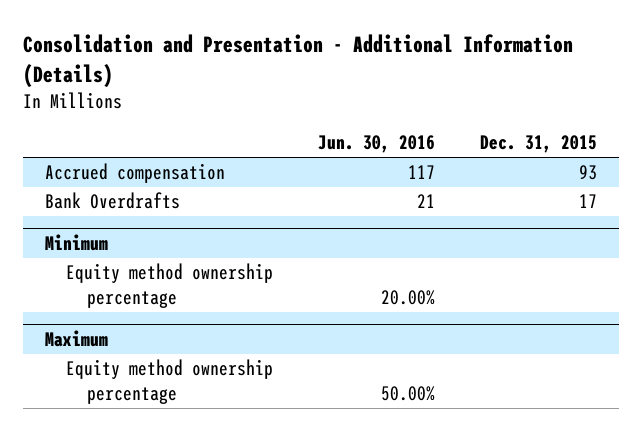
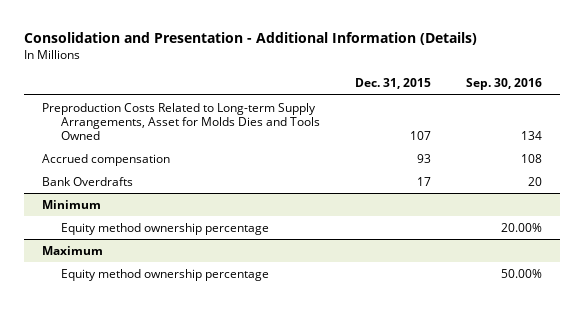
[317,135,435,154] Jun. 30, 2016 -> none
none -> [466,78,543,91] Sep. 30, 2016
none -> [42,102,320,141] Preproduction Costs Related to Long-term Supply Arrangements, Asset for Molds Dies and Tools Owned

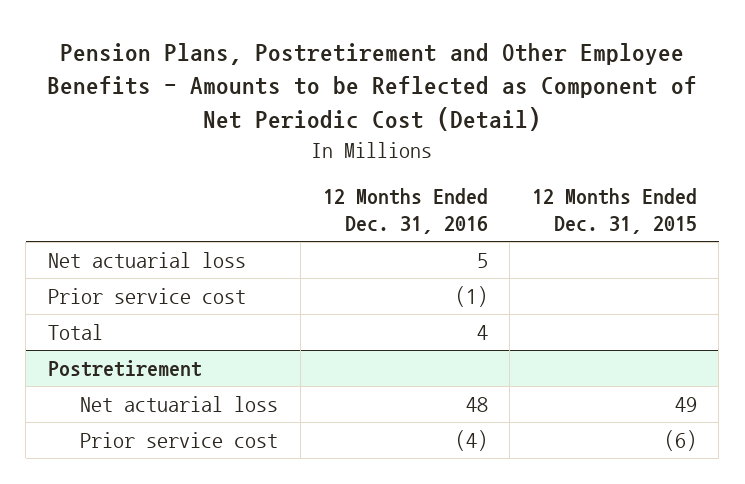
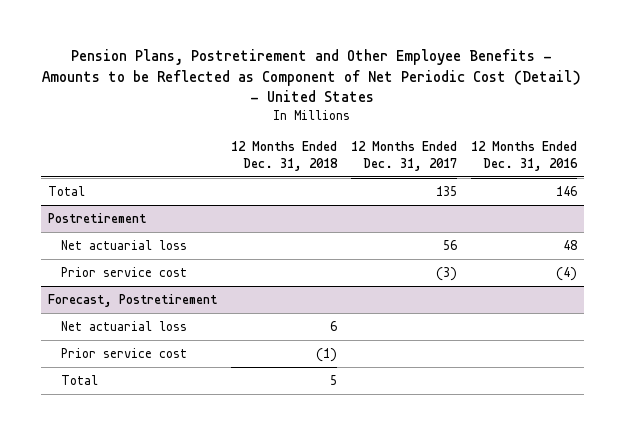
[47,42,698,132] Pension Plans, Postretirement and Other Employee Benefits - Amounts to be Reflected as Component of Net Periodic Cost (Detail) -> [42,49,582,103] Pension Plans, Postretirement and Other Employee Benefits - Amounts to be Reflected as Component of Net Periodic Cost (Detail) - United States
[531,188,697,235] 12 Months Ended Dec. 31, 2015 -> none
none -> [230,140,338,171] 12 Months Ended Dec. 31, 2018
none -> [350,140,457,171] 12 Months Ended Dec. 31, 2017
[47,251,246,268] Net actuarial loss -> none
[47,287,246,304] Prior service cost -> none
[476,324,488,340] 4 -> [555,186,577,197] 146
none -> [47,294,217,308] Forecast, Postretirement
none -> [61,321,188,332] Net actuarial loss
none -> [61,348,188,359] Prior service cost
none -> [61,375,99,386] Total

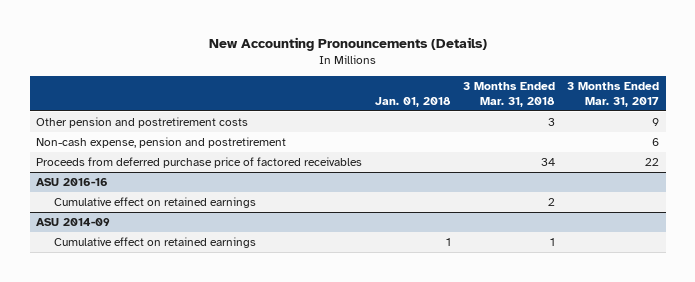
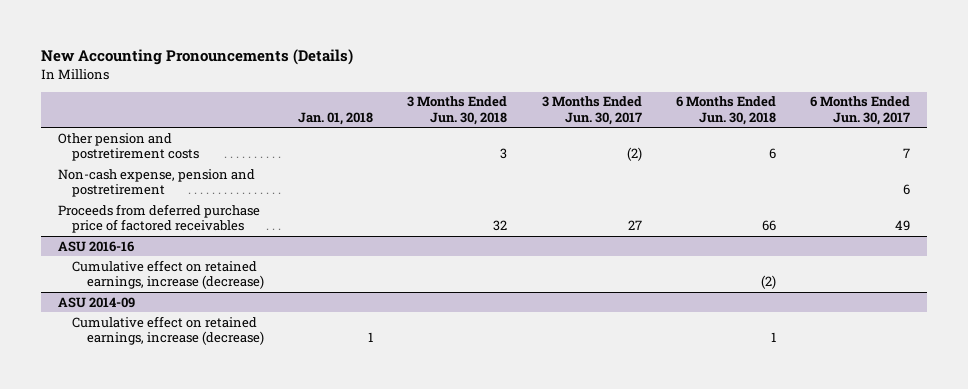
[462,81,555,107] 3 Months Ended Mar. 31, 2018 -> none
[567,81,660,107] 3 Months Ended Mar. 31, 2017 -> none
none -> [407,96,508,125] 3 Months Ended Jun. 30, 2018
none -> [541,96,642,125] 3 Months Ended Jun. 30, 2017
none -> [675,96,776,125] 6 Months Ended Jun. 30, 2018
none -> [809,96,910,125] 6 Months Ended Jun. 30, 2017
[54,197,257,209] Cumulative effect on retained earnings -> [72,259,265,290] Cumulative effect on retained earnings, increase (decrease)
[54,237,257,249] Cumulative effect on retained earnings -> [72,315,265,346] Cumulative effect on retained earnings, increase (decrease)

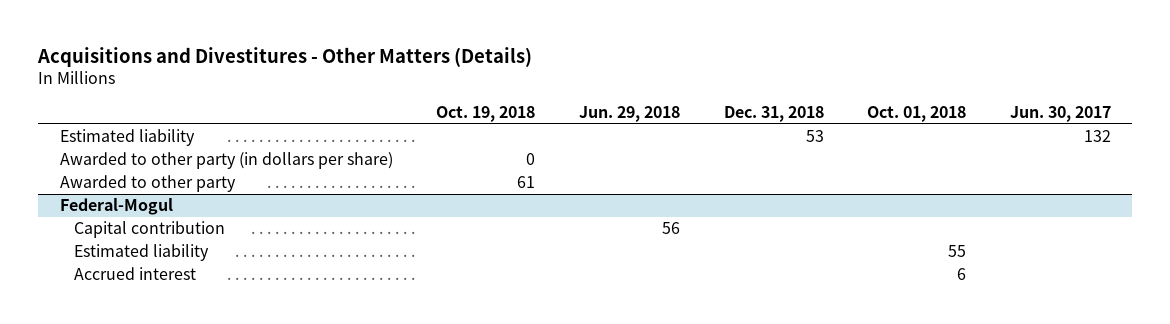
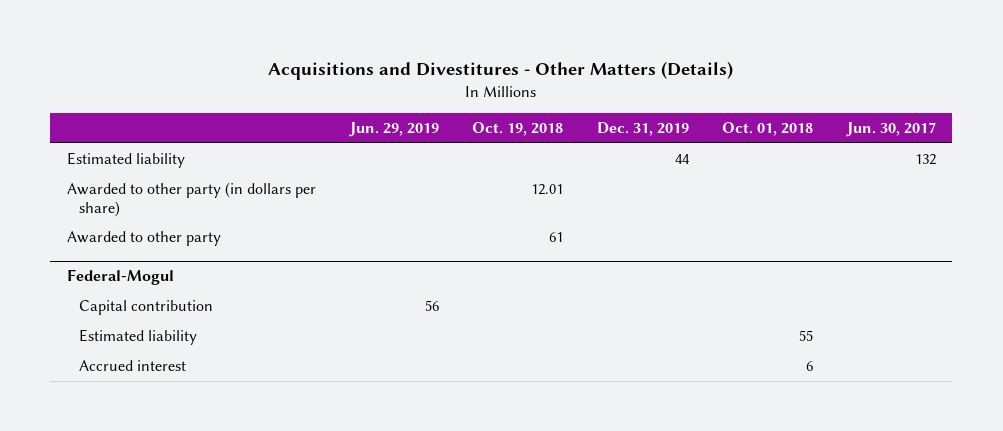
[578,105,680,122] Jun. 29, 2018 -> none
[723,105,824,122] Dec. 31, 2018 -> none
none -> [348,122,439,138] Jun. 29, 2019
none -> [596,122,689,137] Dec. 31, 2019
[526,153,536,166] 0 -> [531,184,564,196] 12.01

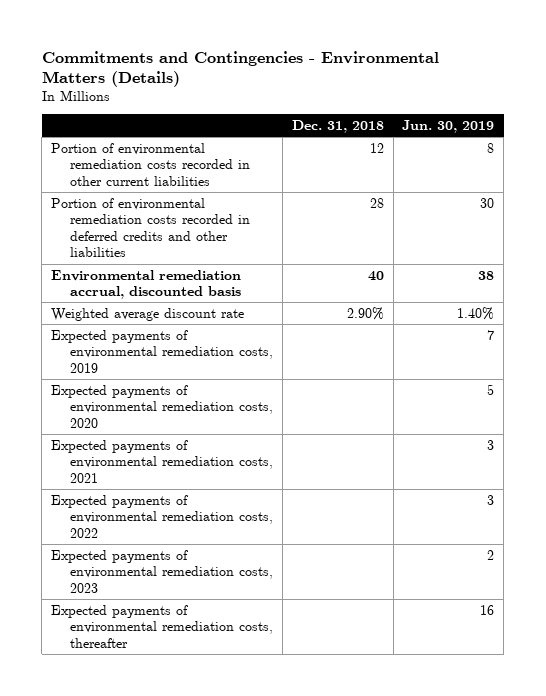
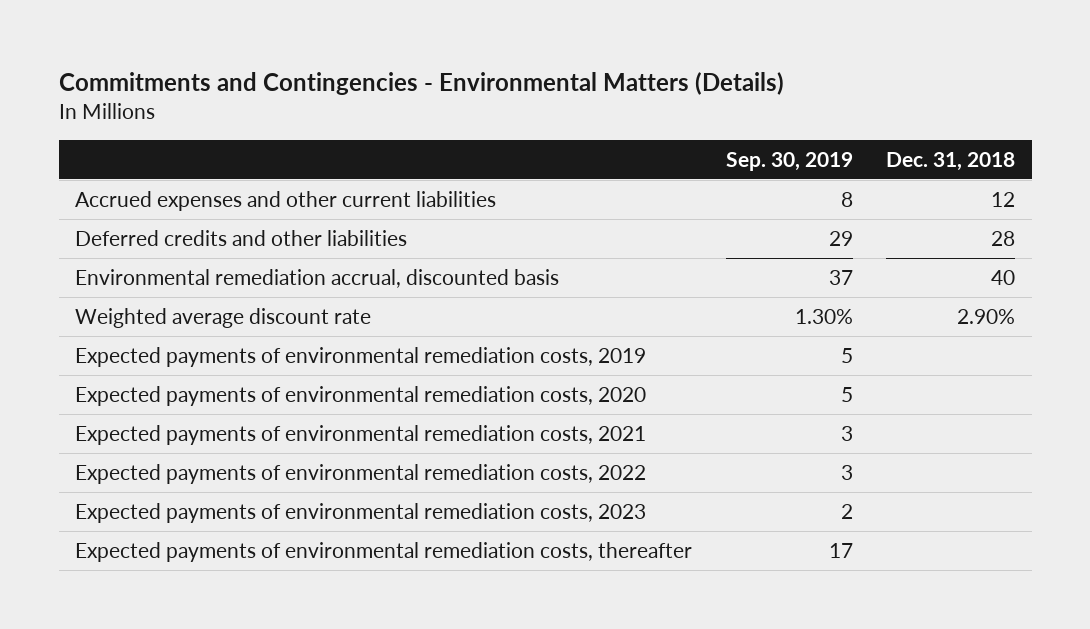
[402,119,495,133] Jun. 30, 2019 -> none
none -> [725,151,853,171] Sep. 30, 2019
[51,142,251,186] Portion of environmental remediation costs recorded in other current liabilities -> [75,190,497,211] Accrued expenses and other current liabilities
[51,197,251,258] Portion of environmental remediation costs recorded in deferred credits and other liabilities -> [75,229,408,246] Deferred credits and other liabilities

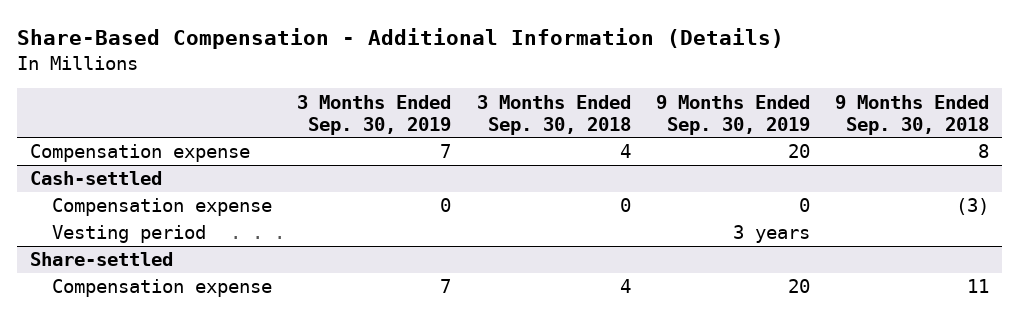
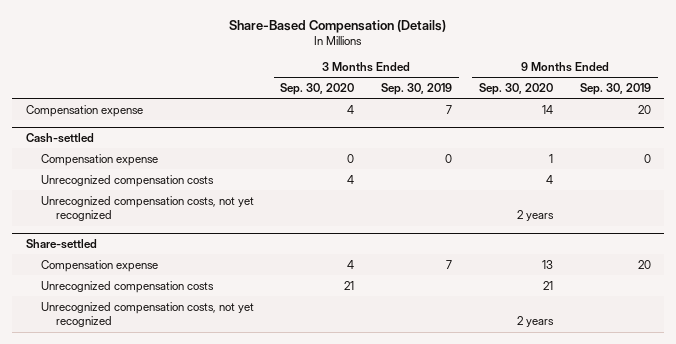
[16,28,784,50] Share-Based Compensation - Additional Information (Details) -> [229,19,447,33] Share-Based Compensation (Details)
[476,94,631,135] 3 Months Ended Sep. 30, 2018 -> none
[835,94,990,135] 9 Months Ended Sep. 30, 2018 -> none
none -> [280,82,355,95] Sep. 30, 2020
none -> [479,82,554,95] Sep. 30, 2020
[51,225,206,244] Vesting period -> none
none -> [40,174,214,187] Unrecognized compensation costs
none -> [40,195,254,222] Unrecognized compensation costs, not yet recognized
none -> [40,280,214,293] Unrecognized compensation costs
none -> [40,301,254,328] Unrecognized compensation costs, not yet recognized

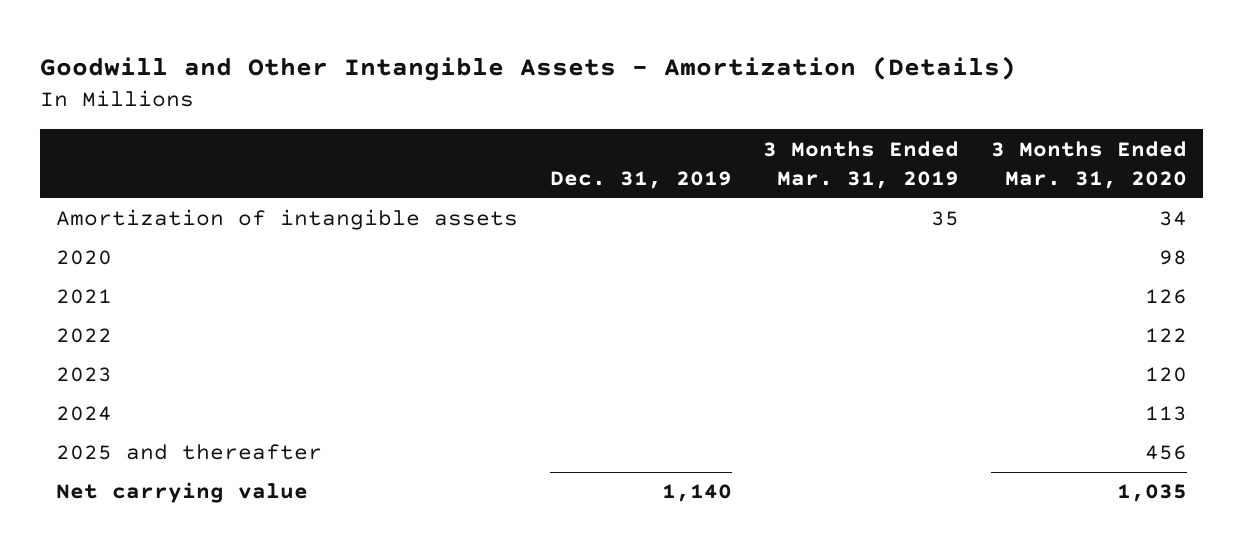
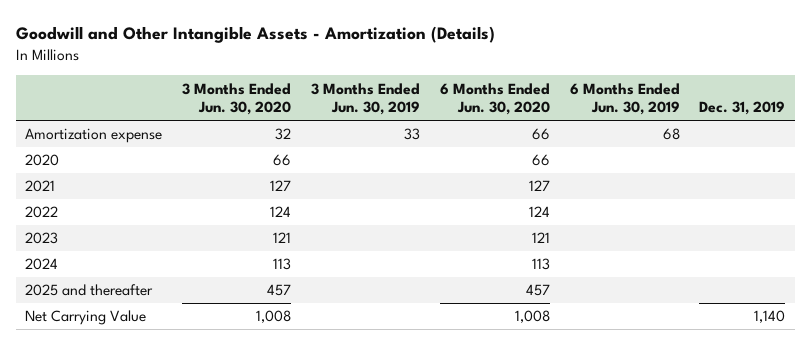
[763,140,960,190] 3 Months Ended Mar. 31, 2019 -> none
[991,140,1188,190] 3 Months Ended Mar. 31, 2020 -> none
none -> [182,82,292,116] 3 Months Ended Jun. 30, 2020
none -> [311,82,421,116] 3 Months Ended Jun. 30, 2019
none -> [439,82,550,116] 6 Months Ended Jun. 30, 2020
none -> [569,82,680,116] 6 Months Ended Jun. 30, 2019
[55,209,518,231] Amortization of intangible assets -> [25,128,163,144] Amortization expense
[55,482,308,504] Net carrying value -> [25,310,147,326] Net Carrying Value

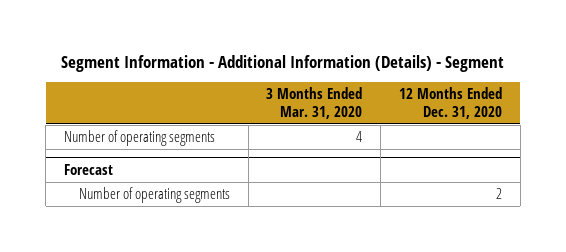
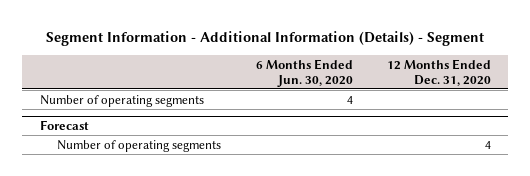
[266,87,363,119] 3 Months Ended Mar. 31, 2020 -> none
none -> [255,58,353,87] 6 Months Ended Jun. 30, 2020
[495,187,502,199] 2 -> [484,140,491,149] 4

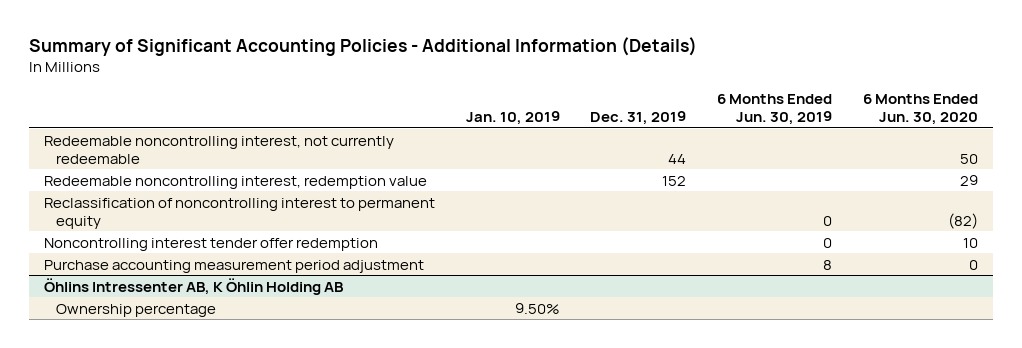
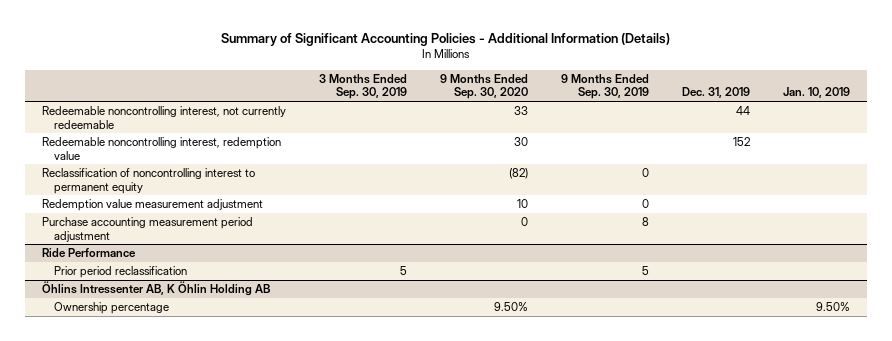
[716,94,832,126] 6 Months Ended Jun. 30, 2019 -> none
[862,94,978,126] 6 Months Ended Jun. 30, 2020 -> none
none -> [318,73,407,100] 3 Months Ended Sep. 30, 2019
none -> [440,73,529,100] 9 Months Ended Sep. 30, 2020
none -> [561,73,650,100] 9 Months Ended Sep. 30, 2019
[44,237,379,251] Noncontrolling interest tender offer redemption -> [41,198,263,211] Redemption value measurement adjustment
none -> [41,247,136,257] Ride Performance
none -> [54,265,188,278] Prior period reclassification

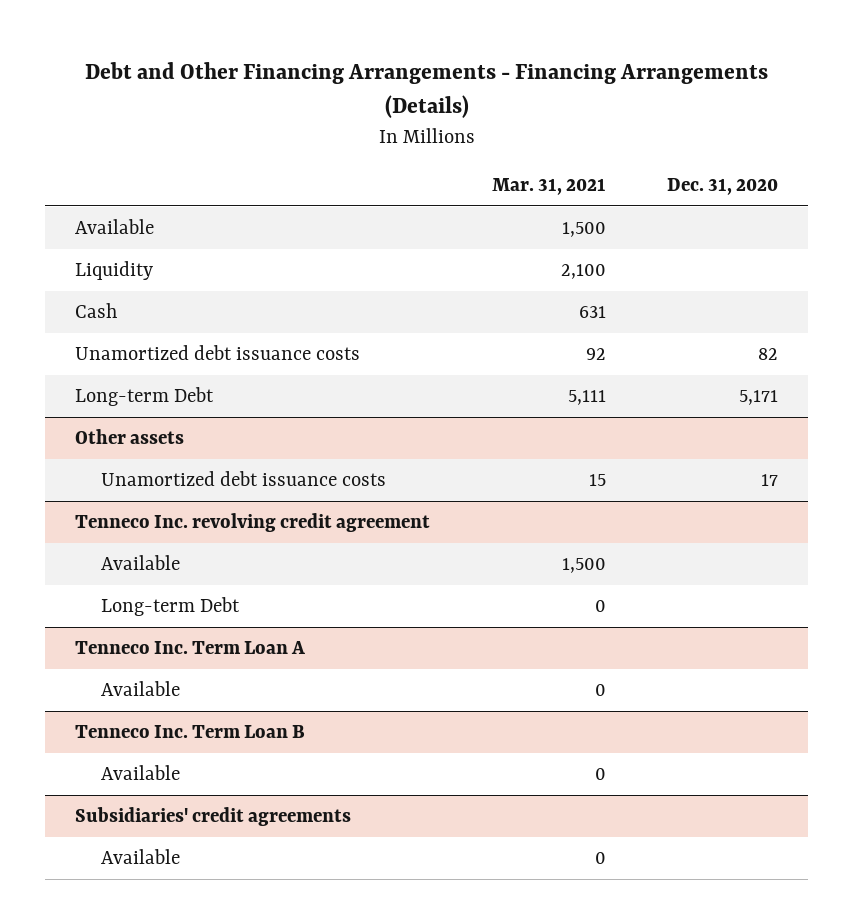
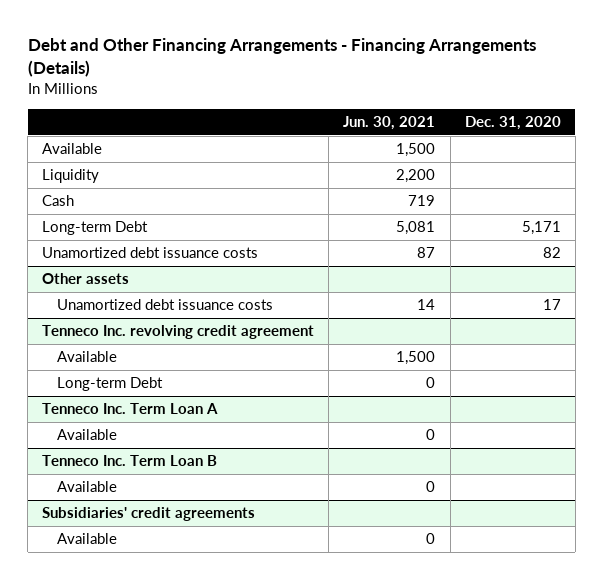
[491,178,606,196] Mar. 31, 2021 -> none
none -> [343,115,436,130] Jun. 30, 2021
[75,345,361,361] Unamortized debt issuance costs -> [42,247,259,259] Unamortized debt issuance costs

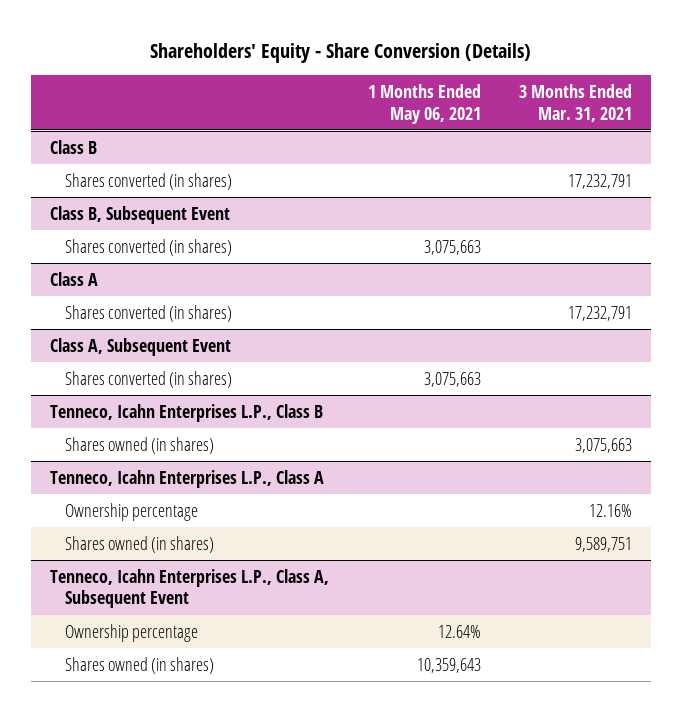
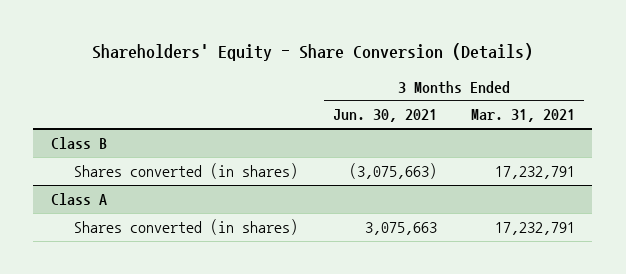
[367,83,481,124] 1 Months Ended May 06, 2021 -> none
none -> [332,109,437,123] Jun. 30, 2021
[50,205,231,224] Class B, Subsequent Event -> none
[65,238,233,256] Shares converted (in shares) -> none
[50,337,232,356] Class A, Subsequent Event -> none
[65,370,233,388] Shares converted (in shares) -> none
[50,403,324,422] Tenneco, Icahn Enterprises L.P., Class B -> none
[65,436,215,454] Shares owned (in shares) -> none
[50,469,325,488] Tenneco, Icahn Enterprises L.P., Class A -> none
[65,502,199,521] Ownership percentage -> none
[65,535,215,553] Shares owned (in shares) -> none
[50,568,330,609] Tenneco, Icahn Enterprises L.P., Class A, Subsequent Event -> none
[65,623,199,642] Ownership percentage -> none
[65,656,215,674] Shares owned (in shares) -> none

